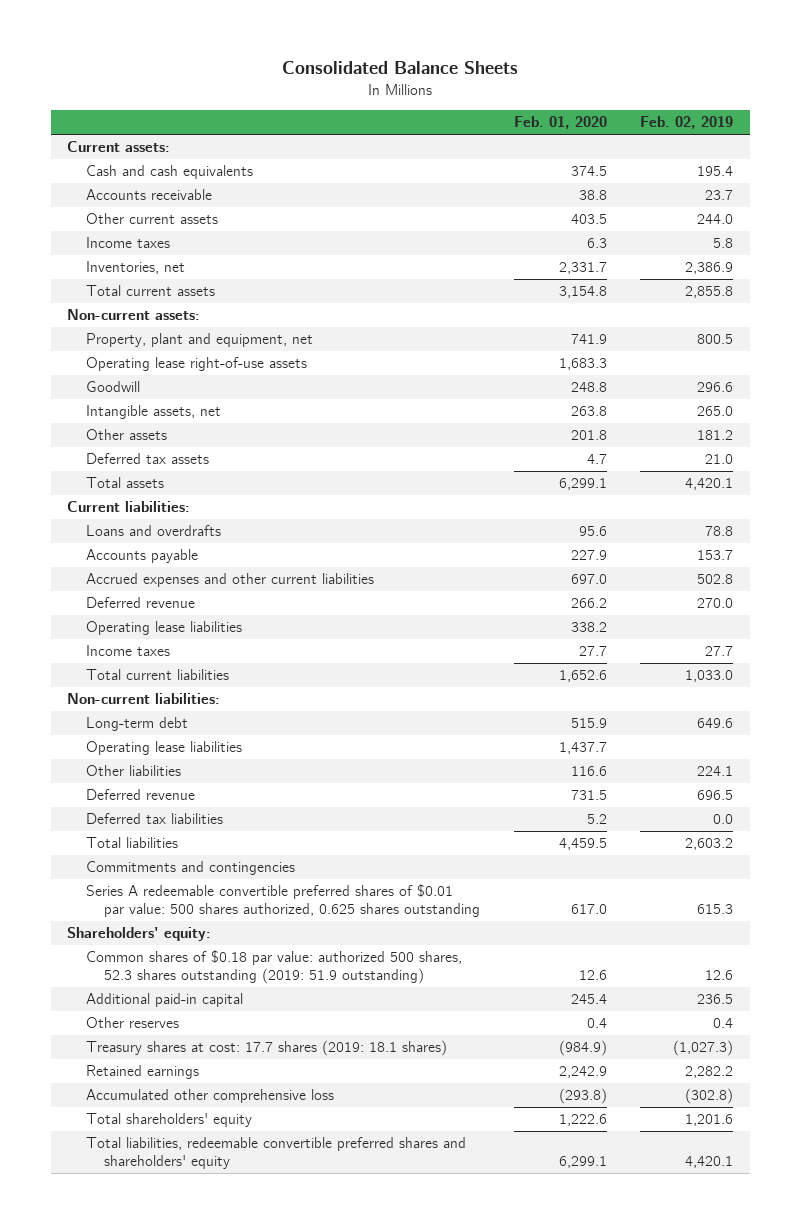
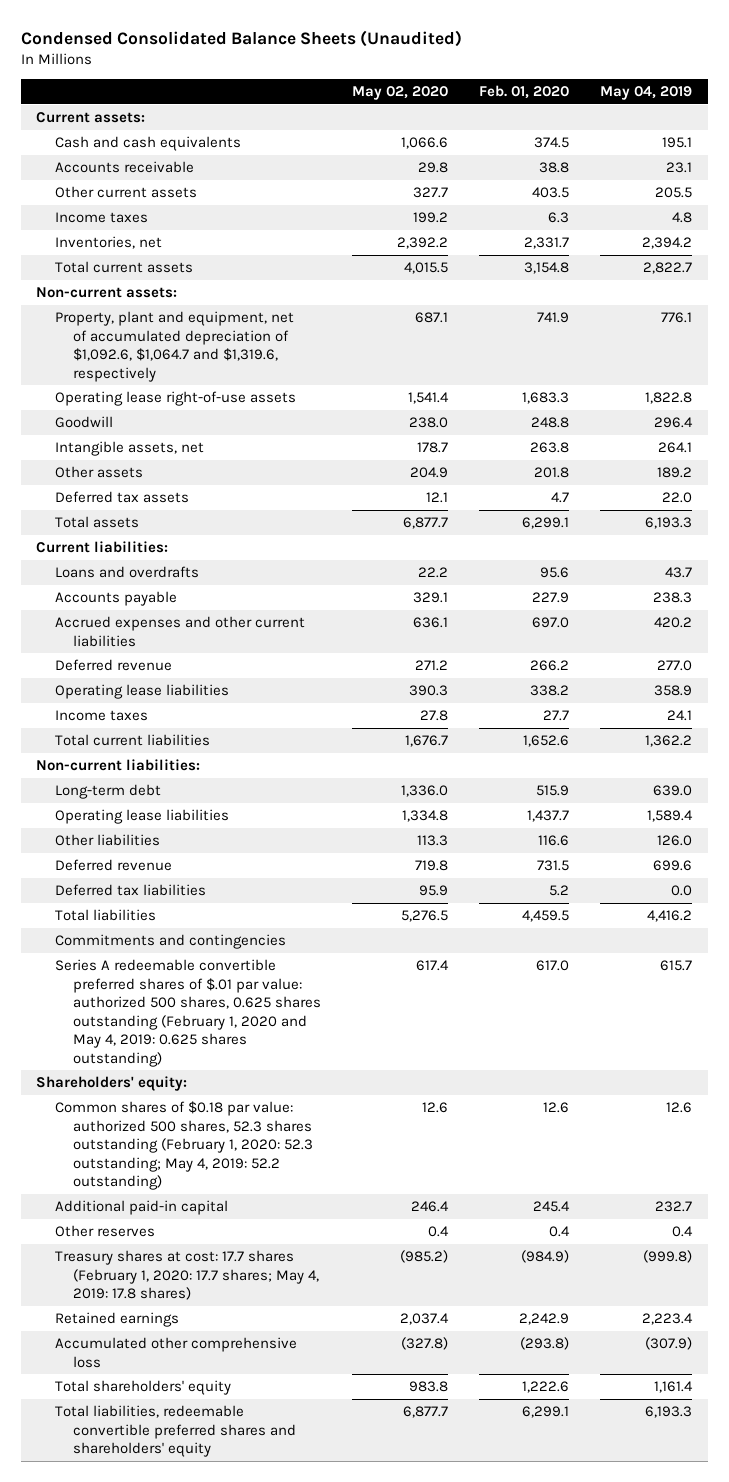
[282,61,519,75] Consolidated Balance Sheets -> [20,30,462,48] Condensed Consolidated Balance Sheets (Unaudited)
[640,116,734,130] Feb. 02, 2019 -> none
none -> [352,86,449,101] May 02, 2020
none -> [600,86,693,101] May 04, 2019
[85,333,313,348] Property, plant and equipment, net -> [54,311,294,382] Property, plant and equipment, net of accumulated depreciation of $1,092.6, $1,064.7 and $1,319.6, respectively
[85,884,480,918] Series A redeemable convertible preferred shares of $0.01 par value: 500 shares authorized, 0.625 shares outstanding -> [54,959,321,1067] Series A redeemable convertible preferred shares of $.01 par value: authorized 500 shares, 0.625 shares outstanding (February 1, 2020 and May 4, 2019: 0.625 shares outstanding)
[85,950,462,985] Common shares of $0.18 par value: authorized 500 shares, 52.3 shares outstanding (2019: 51.9 outstanding) -> [54,1101,313,1191] Common shares of $0.18 par value: authorized 500 shares, 52.3 shares outstanding (February 1, 2020: 52.3 outstanding; May 4, 2019: 52.2 outstanding)
[85,1040,447,1057] Treasury shares at cost: 17.7 shares (2019: 18.1 shares) -> [54,1250,319,1301] Treasury shares at cost: 17.7 shares (February 1, 2020: 17.7 shares; May 4, 2019: 17.8 shares)

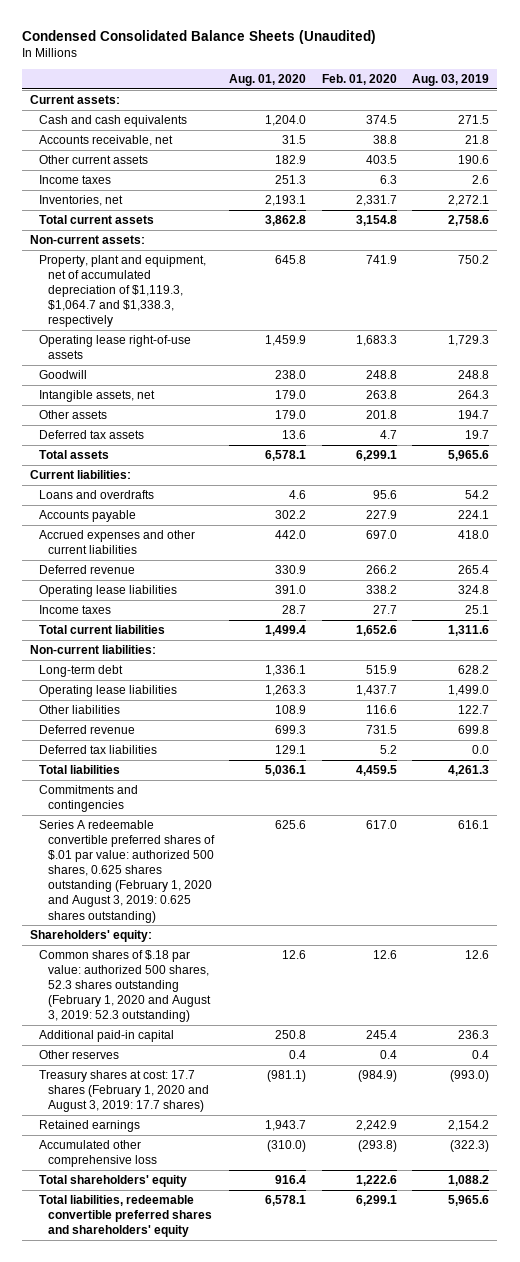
[352,86,449,101] May 02, 2020 -> none
[600,86,693,101] May 04, 2019 -> none
none -> [229,74,307,87] Aug. 01, 2020
none -> [412,74,490,87] Aug. 03, 2019
[54,161,194,174] Accounts receivable -> [38,135,173,147] Accounts receivable, net
[54,311,294,382] Property, plant and equipment, net of accumulated depreciation of $1,092.6, $1,064.7 and $1,319.6, respectively -> [38,255,206,328] Property, plant and equipment, net of accumulated depreciation of $1,119.3, $1,064.7 and $1,338.3, respectively
[54,959,321,1067] Series A redeemable convertible preferred shares of $.01 par value: authorized 500 shares, 0.625 shares outstanding (February 1, 2020 and May 4, 2019: 0.625 shares outstanding) -> [38,820,215,923] Series A redeemable convertible preferred shares of $.01 par value: authorized 500 shares, 0.625 shares outstanding (February 1, 2020 and August 3, 2019: 0.625 shares outstanding)
[54,1101,313,1191] Common shares of $0.18 par value: authorized 500 shares, 52.3 shares outstanding (February 1, 2020: 52.3 outstanding; May 4, 2019: 52.2 outstanding) -> [38,950,211,1023] Common shares of $.18 par value: authorized 500 shares, 52.3 shares outstanding (February 1, 2020 and August 3, 2019: 52.3 outstanding)
[54,1250,319,1301] Treasury shares at cost: 17.7 shares (February 1, 2020: 17.7 shares; May 4, 2019: 17.8 shares) -> [38,1070,209,1113] Treasury shares at cost: 17.7 shares (February 1, 2020 and August 3, 2019: 17.7 shares)

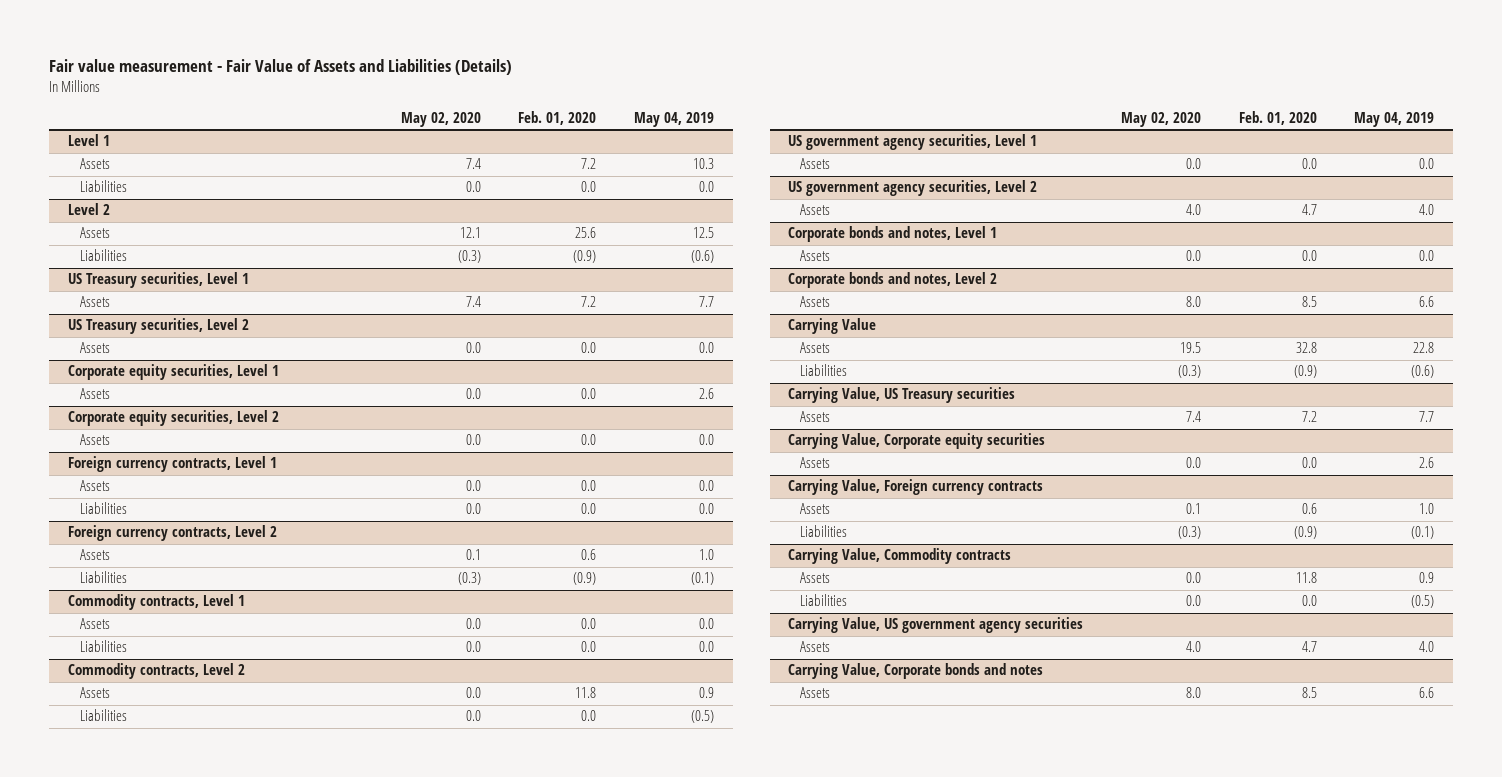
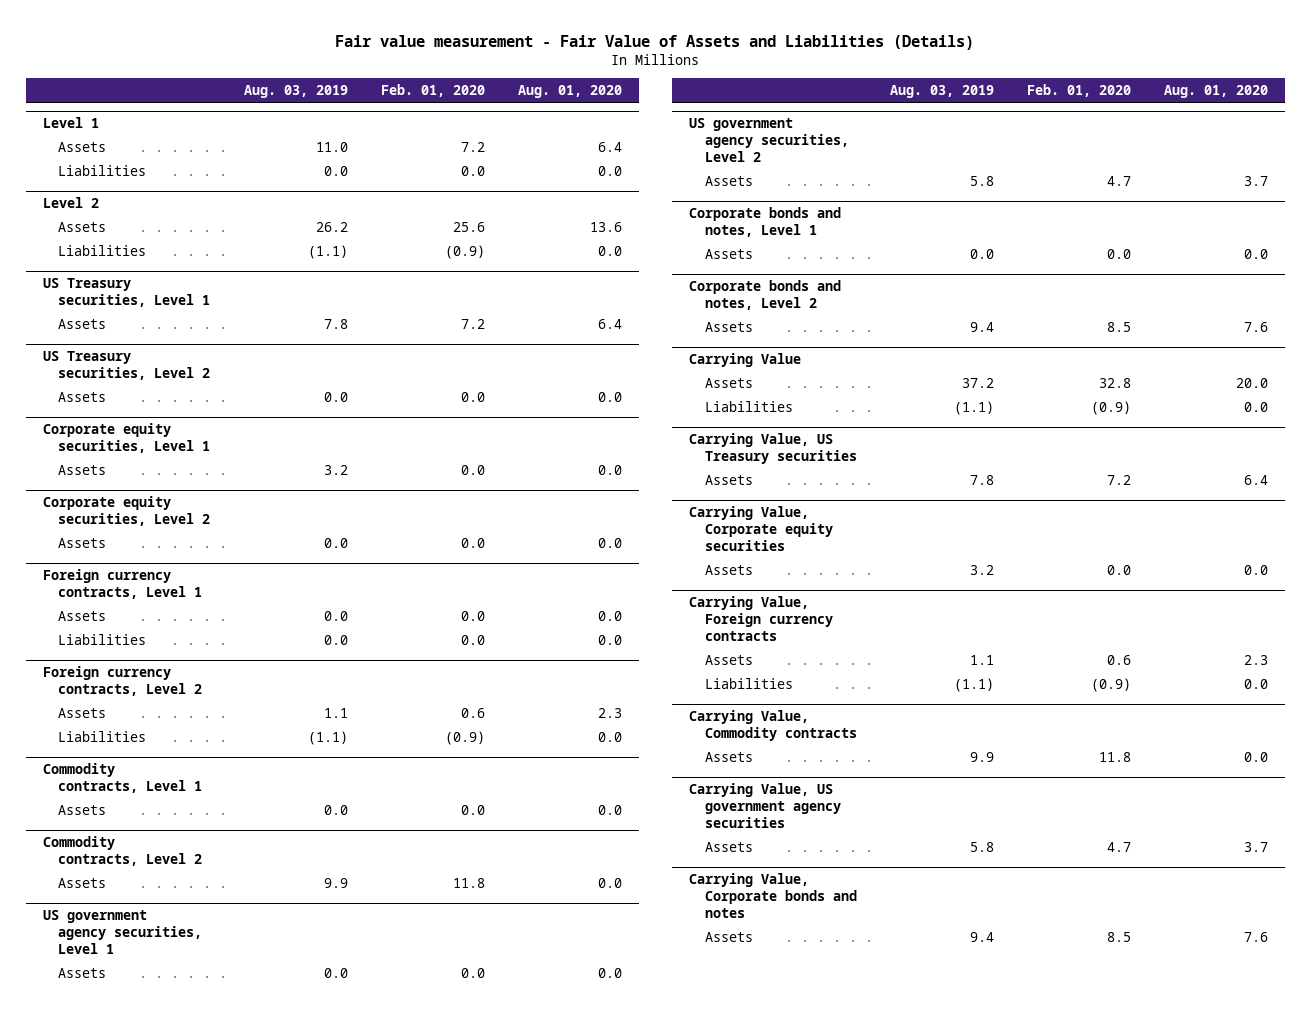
[400,111,481,127] May 02, 2020 -> none
[634,111,715,127] May 04, 2019 -> none
none -> [243,85,348,99] Aug. 03, 2019
none -> [517,85,622,99] Aug. 01, 2020
[79,640,127,653] Liabilities -> none
[79,709,127,722] Liabilities -> none
[800,594,848,607] Liabilities -> none

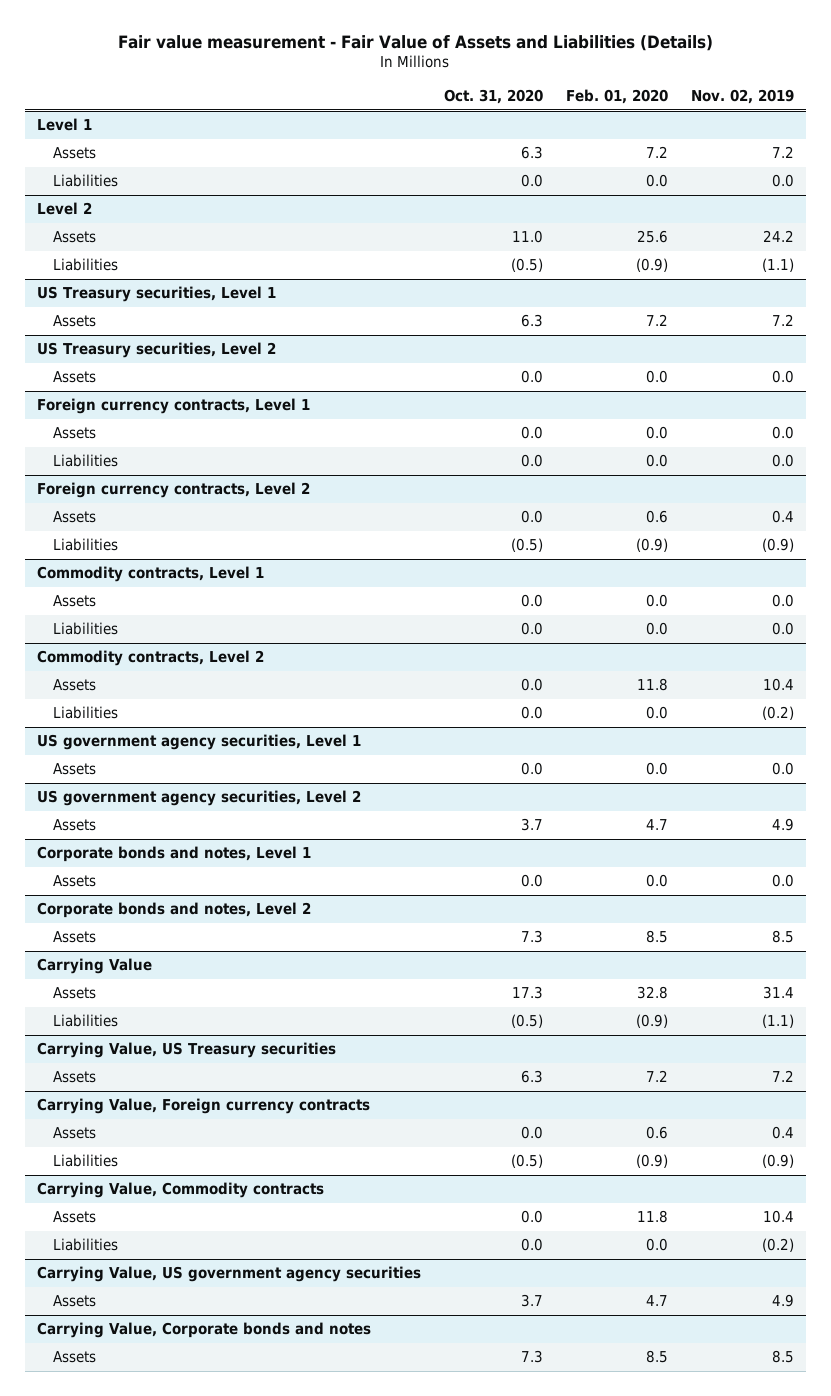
[243,85,348,99] Aug. 03, 2019 -> none
[517,85,622,99] Aug. 01, 2020 -> none
none -> [443,89,543,105] Oct. 31, 2020
none -> [691,89,795,105] Nov. 02, 2019
[42,423,211,454] Corporate equity securities, Level 1 -> none
[58,464,107,475] Assets -> none
[42,496,211,527] Corporate equity securities, Level 2 -> none
[58,537,107,548] Assets -> none
none -> [52,622,118,636] Liabilities
none -> [52,706,118,720] Liabilities
[688,506,833,552] Carrying Value, Corporate equity securities -> none
[704,564,753,575] Assets -> none
none -> [52,1238,118,1252] Liabilities

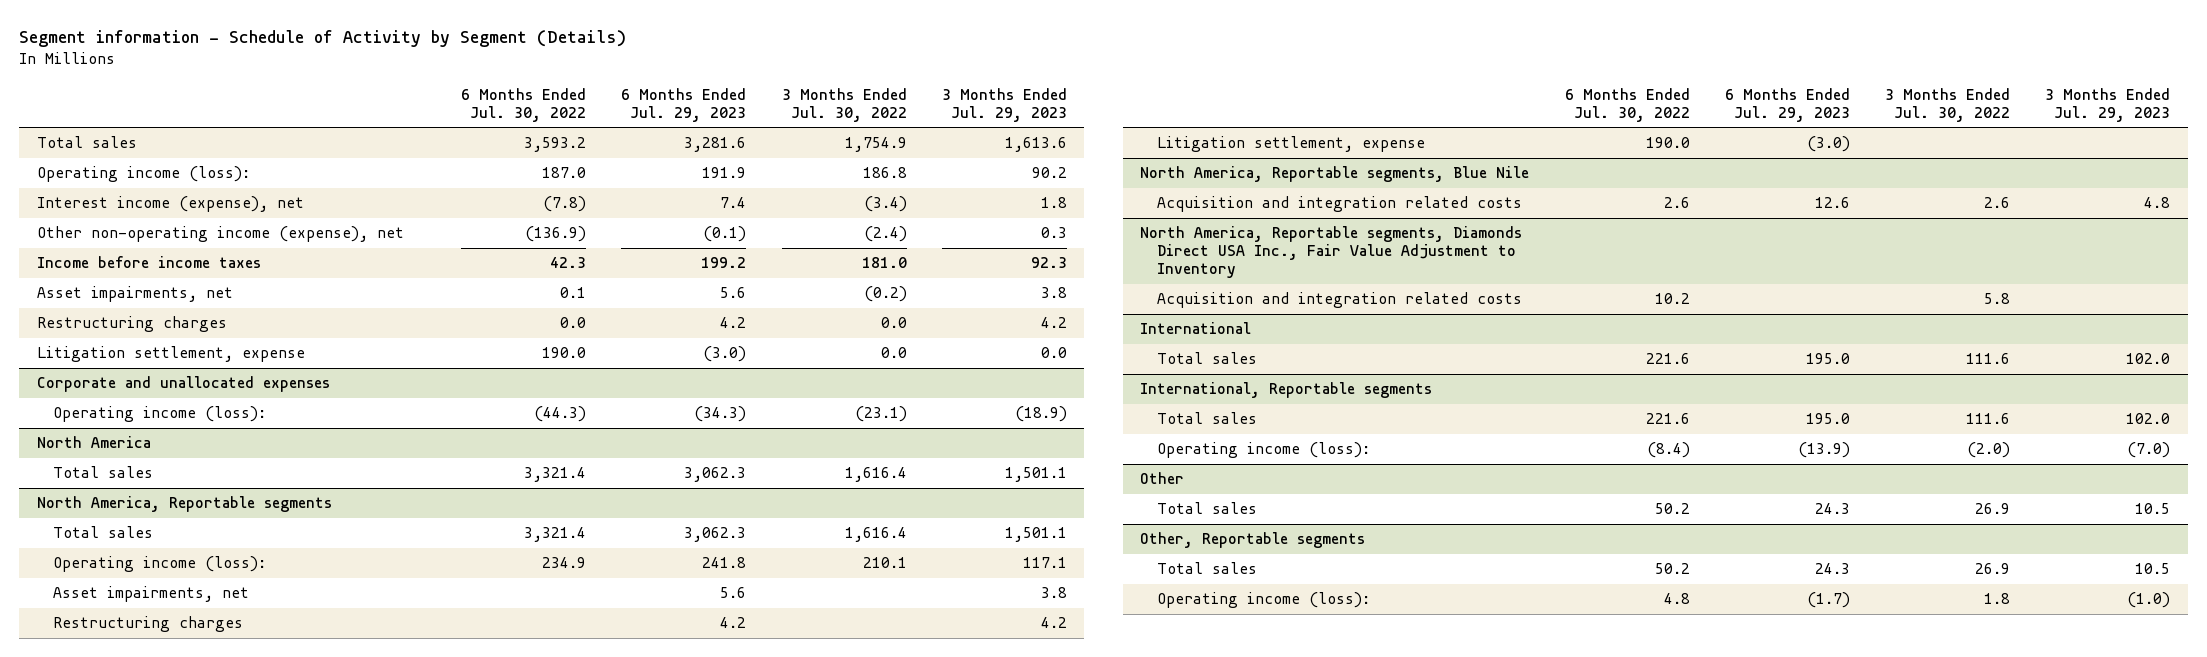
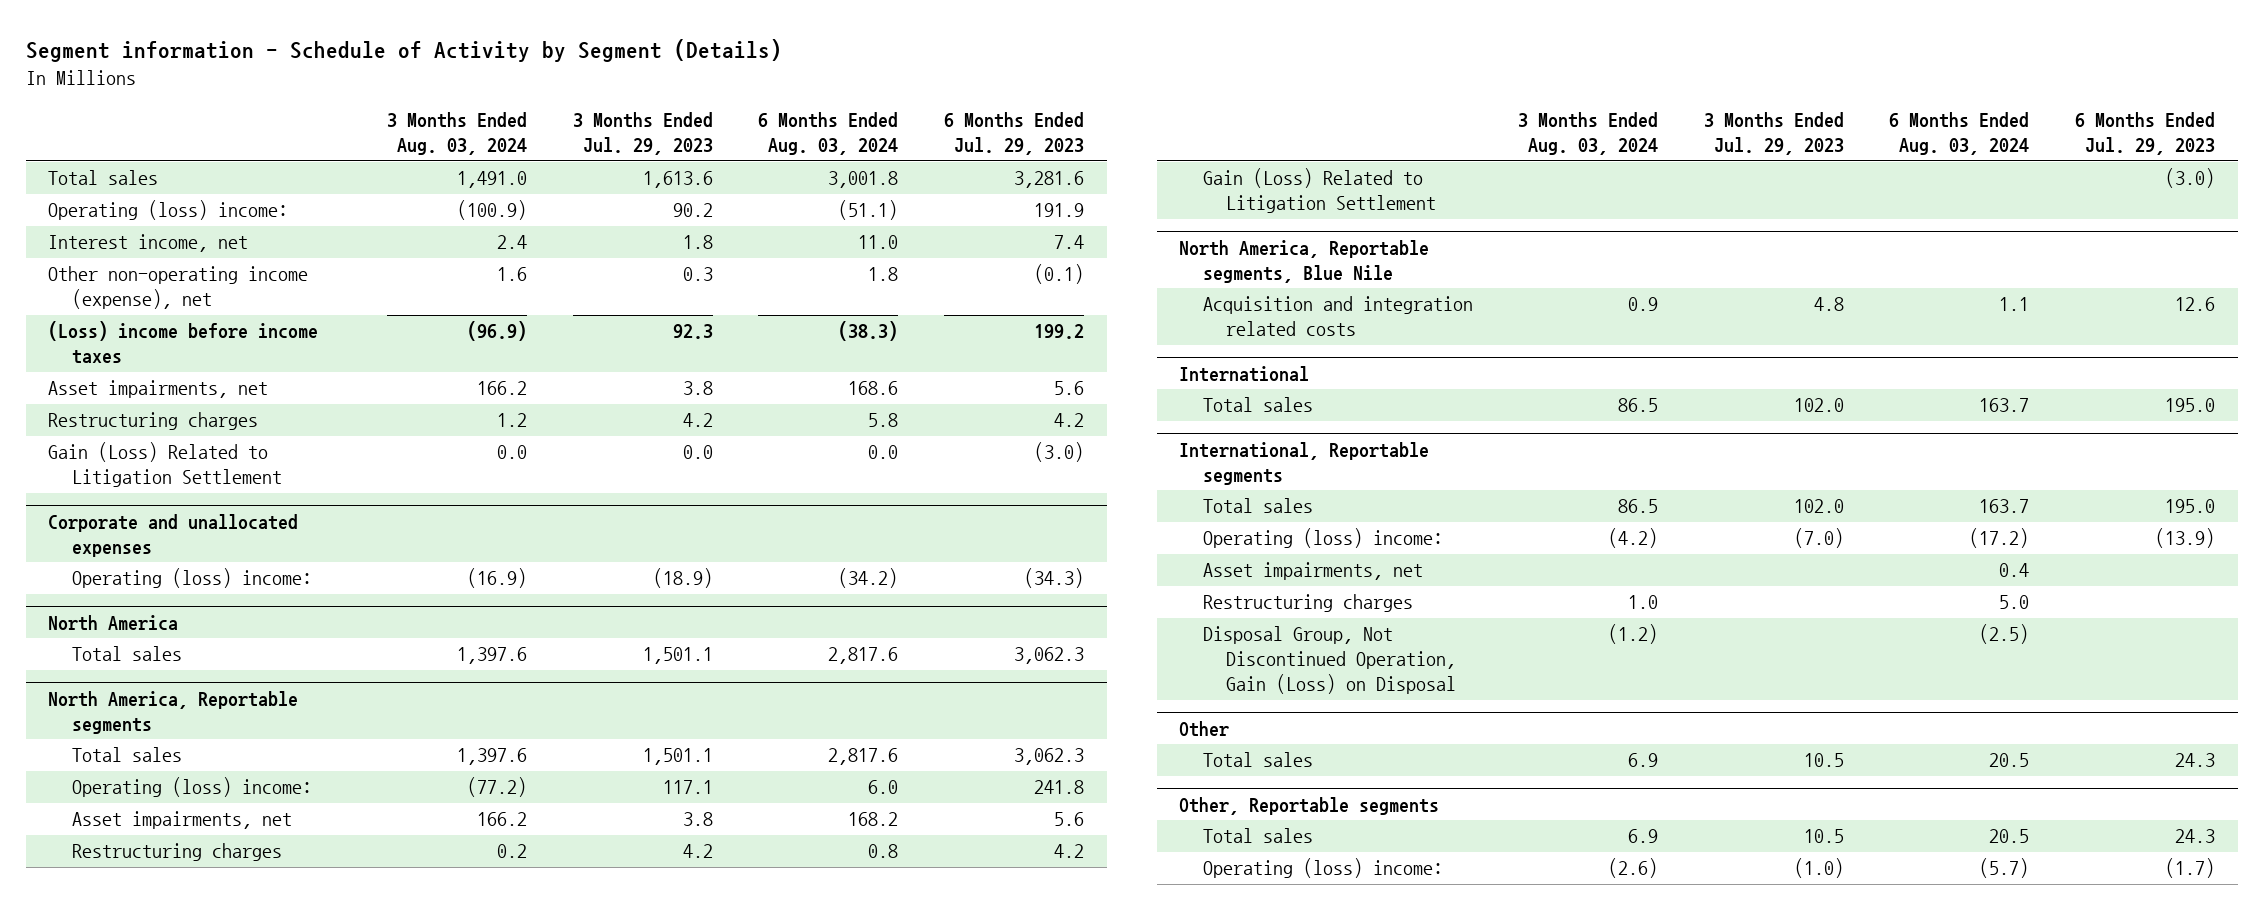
[461,87,587,122] 6 Months Ended Jul. 30, 2022 -> none
[781,87,907,122] 3 Months Ended Jul. 30, 2022 -> none
none -> [387,112,528,156] 3 Months Ended Aug. 03, 2024
none -> [758,112,899,156] 6 Months Ended Aug. 03, 2024
[36,166,250,183] Operating income (loss): -> [48,200,289,221] Operating (loss) income:
[36,196,304,213] Interest income (expense), net -> [48,234,249,253] Interest income, net
[36,256,261,269] Income before income taxes -> [48,321,319,365] (Loss) income before income taxes
[36,346,305,363] Litigation settlement, expense -> none
none -> [48,442,282,488] Gain (Loss) Related to Litigation Settlement
[53,406,267,423] Operating income (loss): -> [71,568,312,589] Operating (loss) income:
[53,556,267,573] Operating income (loss): -> [71,777,312,798] Operating (loss) income:
[1156,136,1425,153] Litigation settlement, expense -> none
none -> [1202,168,1436,214] Gain (Loss) Related to Litigation Settlement
[1140,226,1523,279] North America, Reportable segments, Diamonds Direct USA Inc., Fair Value Adjustment to Inventory -> none
[1156,292,1522,309] Acquisition and integration related costs -> none
[1156,442,1370,459] Operating income (loss): -> [1202,528,1443,549] Operating (loss) income:
none -> [1202,562,1423,581] Asset impairments, net
none -> [1202,594,1413,613] Restructuring charges
none -> [1202,626,1456,695] Disposal Group, Not Discontinued Operation, Gain (Loss) on Disposal
[1156,592,1370,609] Operating income (loss): -> [1202,858,1443,879] Operating (loss) income:

